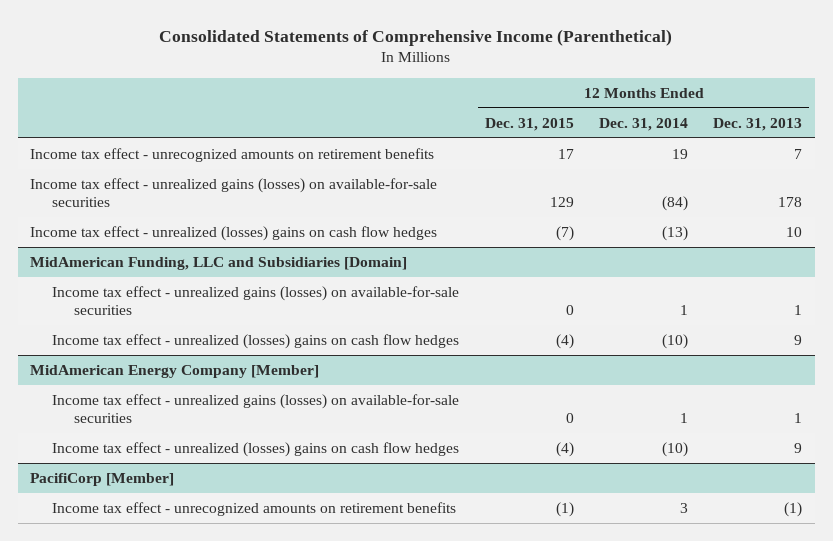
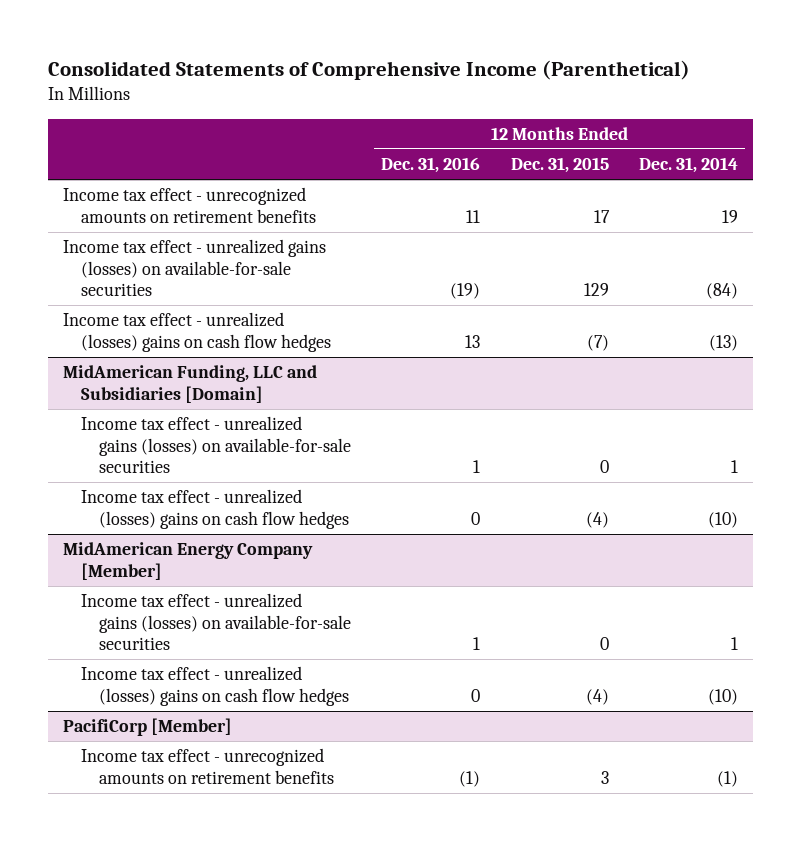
[713,117,803,131] Dec. 31, 2013 -> none
none -> [381,157,481,174] Dec. 31, 2016
[555,501,574,517] (1) -> [600,770,609,784] 3
[680,502,689,513] 3 -> [716,770,738,787] (1)

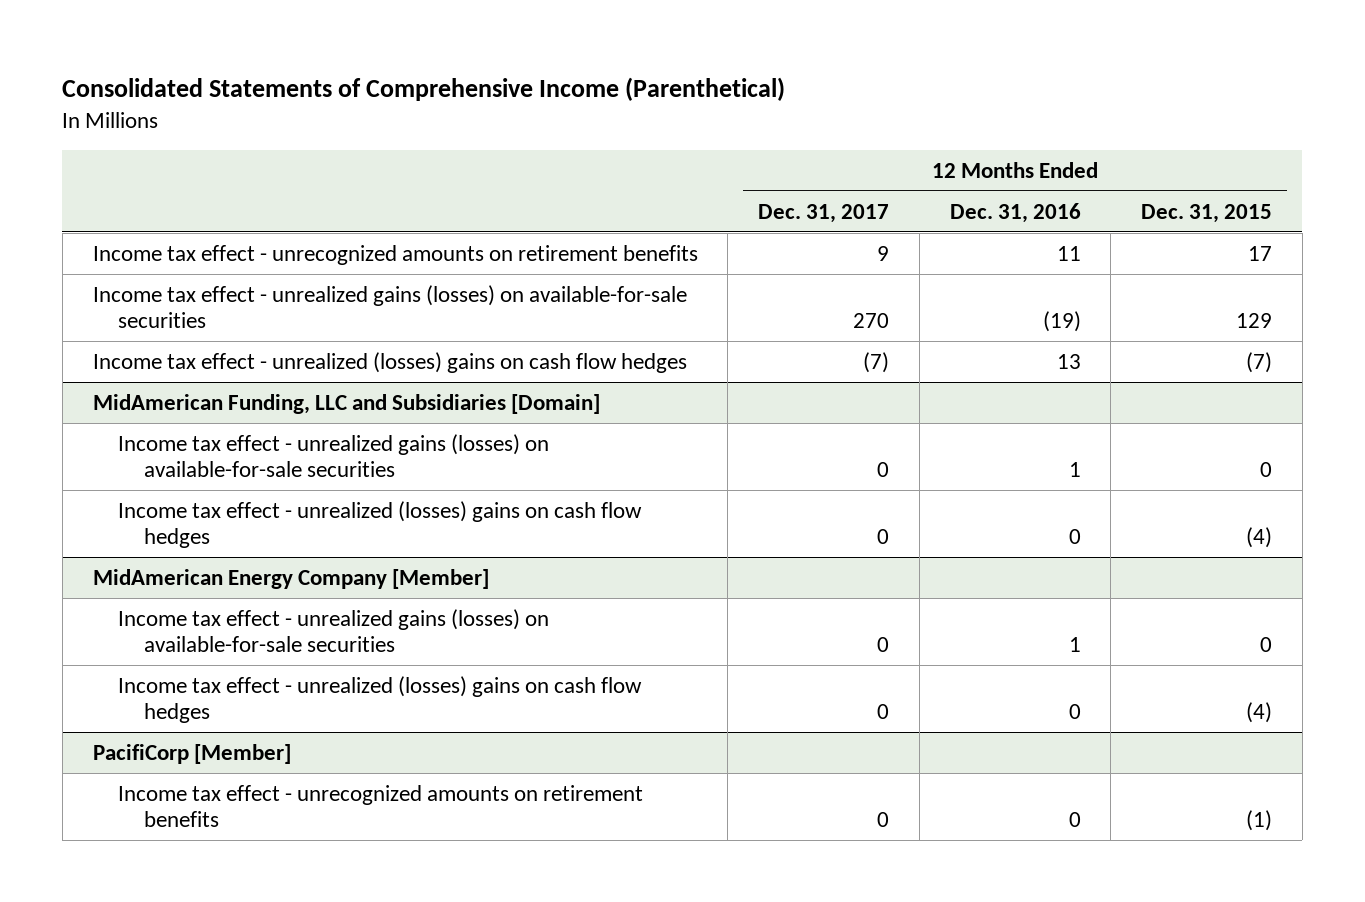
[638,157,738,174] Dec. 31, 2014 -> none
none -> [758,203,890,223] Dec. 31, 2017
[459,770,481,787] (1) -> [1068,812,1081,828] 0
[600,770,609,784] 3 -> [1246,810,1273,832] (1)

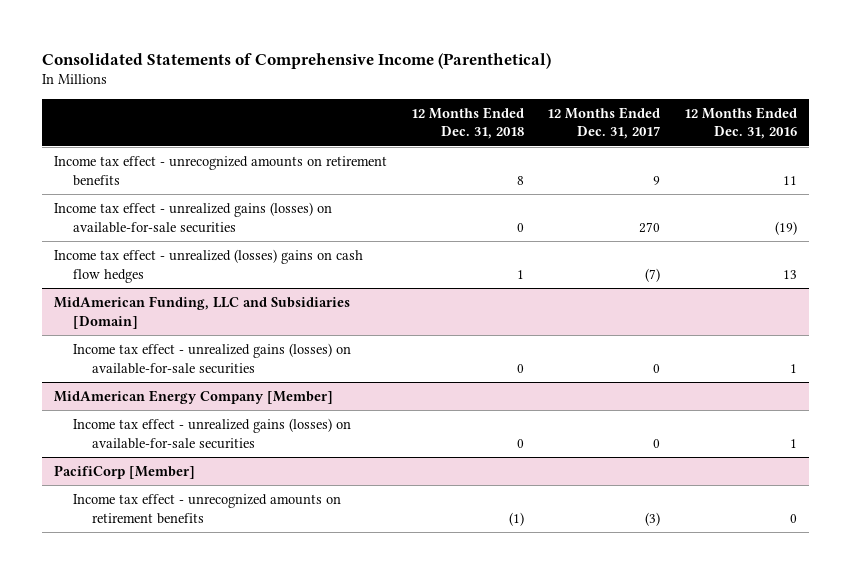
[1141,203,1273,223] Dec. 31, 2015 -> none
none -> [410,106,524,140] 12 Months Ended Dec. 31, 2018
[118,500,643,549] Income tax effect - unrealized (losses) gains on cash flow hedges -> none
[118,675,643,724] Income tax effect - unrealized (losses) gains on cash flow hedges -> none
[877,812,890,828] 0 -> [645,511,661,526] (3)

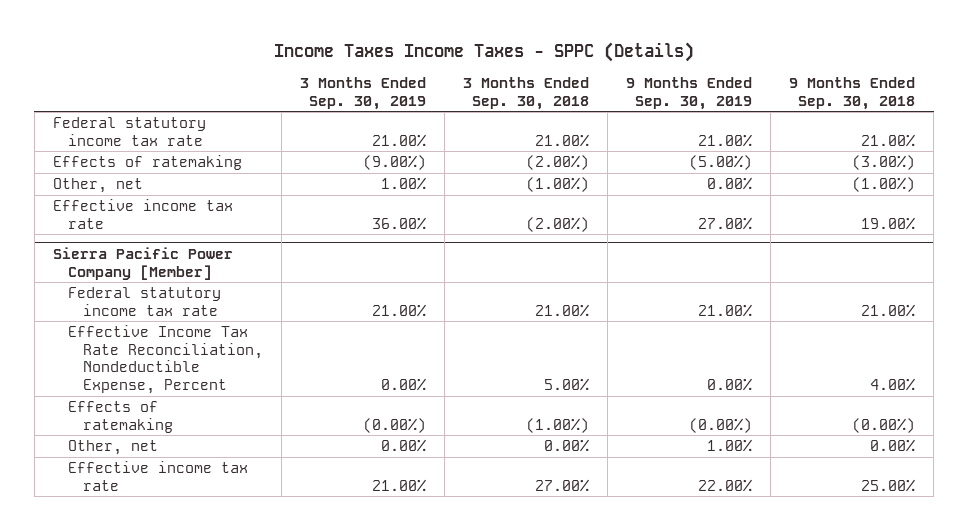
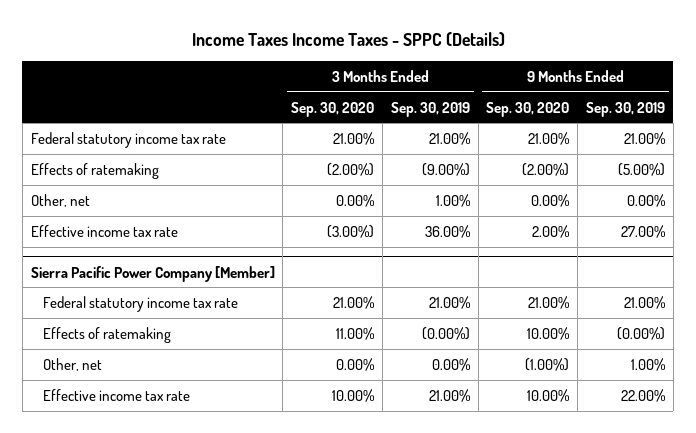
[463,76,590,110] 3 Months Ended Sep. 30, 2018 -> none
[789,76,916,110] 9 Months Ended Sep. 30, 2018 -> none
none -> [291,101,375,117] Sep. 30, 2020
none -> [486,101,570,117] Sep. 30, 2020
[67,324,263,395] Effective Income Tax Rate Reconciliation, Nondeductible Expense, Percent -> none

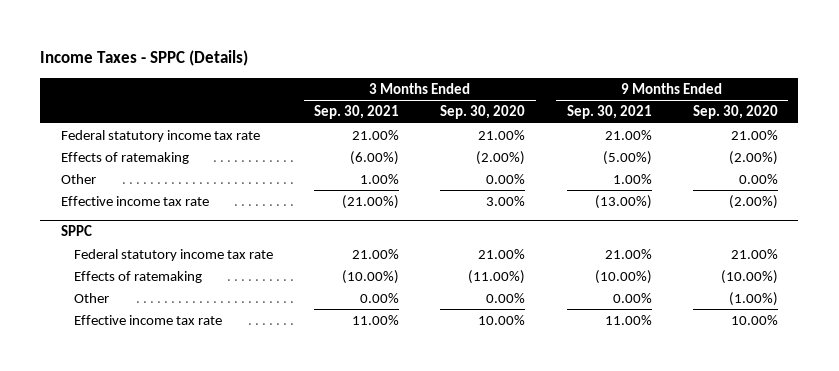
[191,31,505,46] Income Taxes Income Taxes - SPPC (Details) -> [40,50,249,67] Income Taxes - SPPC (Details)
[390,101,470,117] Sep. 30, 2019 -> none
[586,101,666,117] Sep. 30, 2019 -> none
none -> [314,105,400,120] Sep. 30, 2021
none -> [566,105,652,120] Sep. 30, 2021
[30,193,90,207] Other, net -> [61,173,97,184] Other
[327,224,375,238] (3.00%) -> [486,195,526,206] 3.00%
[532,224,570,238] 2.00% -> [728,194,778,209] (2.00%)
[30,265,275,282] Sierra Pacific Power Company [Member] -> [61,225,93,237] SPPC
[336,326,375,340] 11.00% -> [468,269,526,284] (11.00%)
[527,326,570,340] 10.00% -> [720,269,778,284] (10.00%)
[42,357,102,371] Other, net -> [74,292,110,303] Other

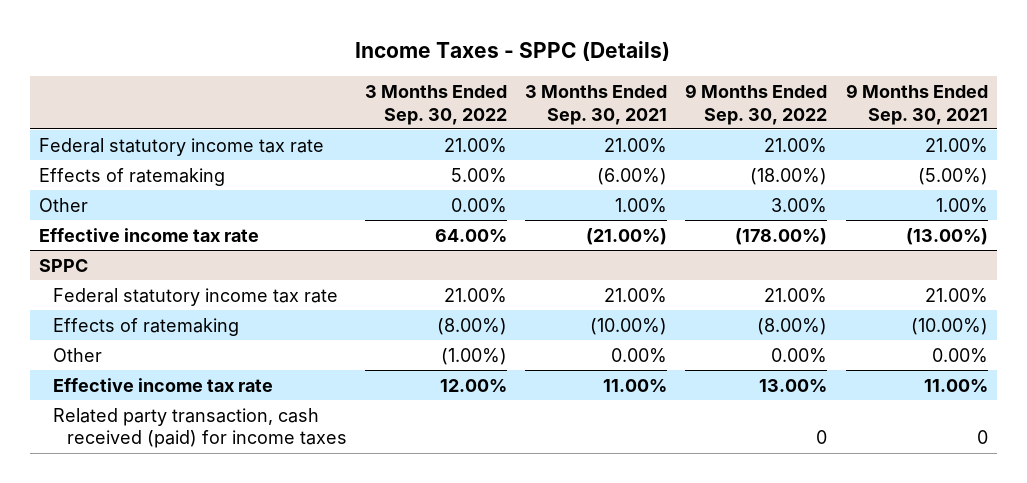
[440,105,526,120] Sep. 30, 2020 -> none
[692,105,778,120] Sep. 30, 2020 -> none
none -> [364,84,507,125] 3 Months Ended Sep. 30, 2022
none -> [685,83,828,125] 9 Months Ended Sep. 30, 2022
none -> [52,407,347,449] Related party transaction, cash received (paid) for income taxes

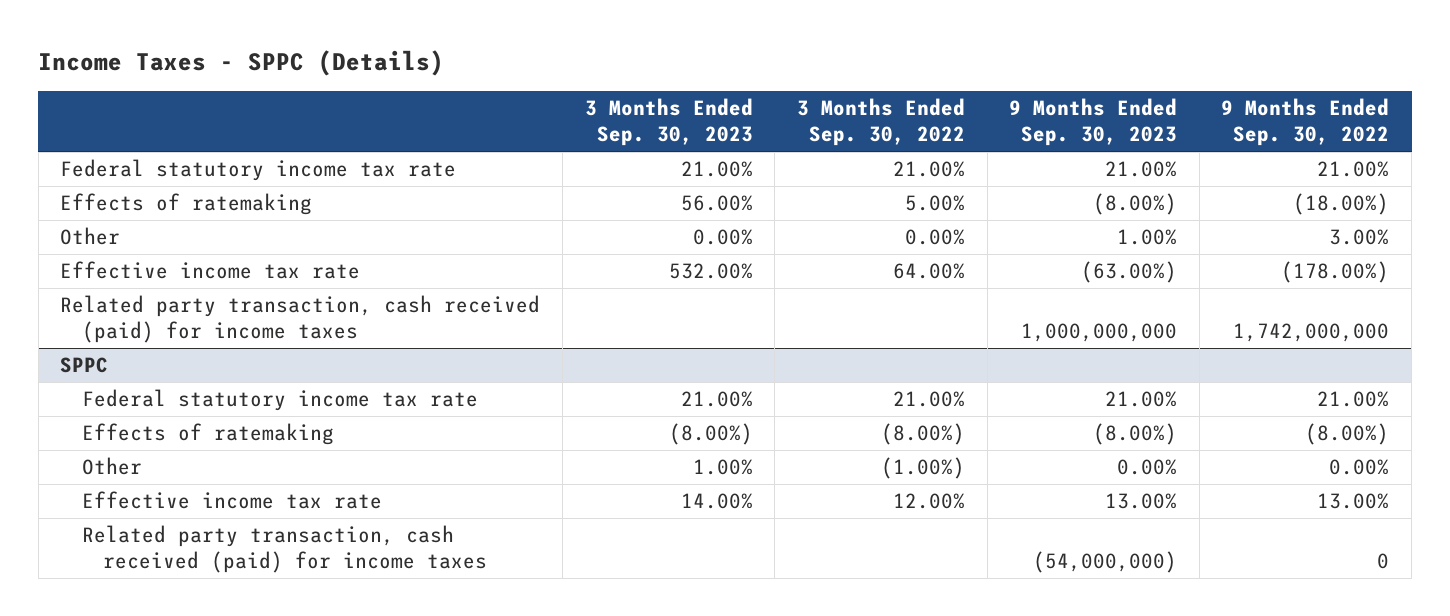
[525,84,668,125] 3 Months Ended Sep. 30, 2021 -> none
[845,83,988,125] 9 Months Ended Sep. 30, 2021 -> none
none -> [584,98,753,147] 3 Months Ended Sep. 30, 2023
none -> [1009,98,1178,147] 9 Months Ended Sep. 30, 2023
none -> [60,295,541,344] Related party transaction, cash received (paid) for income taxes

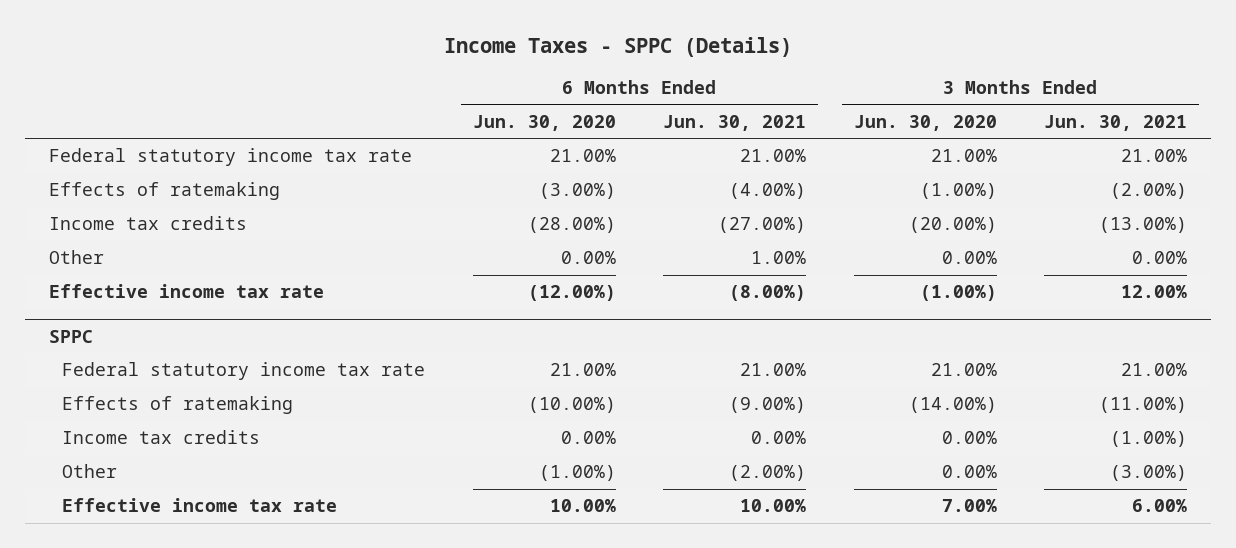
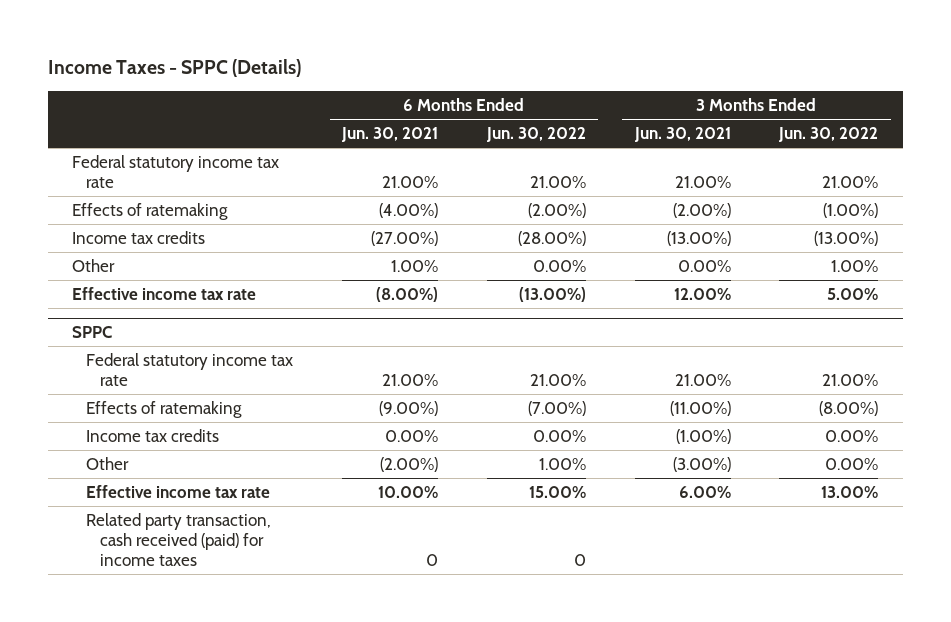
[472,114,616,131] Jun. 30, 2020 -> none
[853,114,997,131] Jun. 30, 2020 -> none
none -> [485,127,586,143] Jun. 30, 2022
none -> [778,127,879,143] Jun. 30, 2022
none -> [86,512,272,567] Related party transaction, cash received (paid) for income taxes

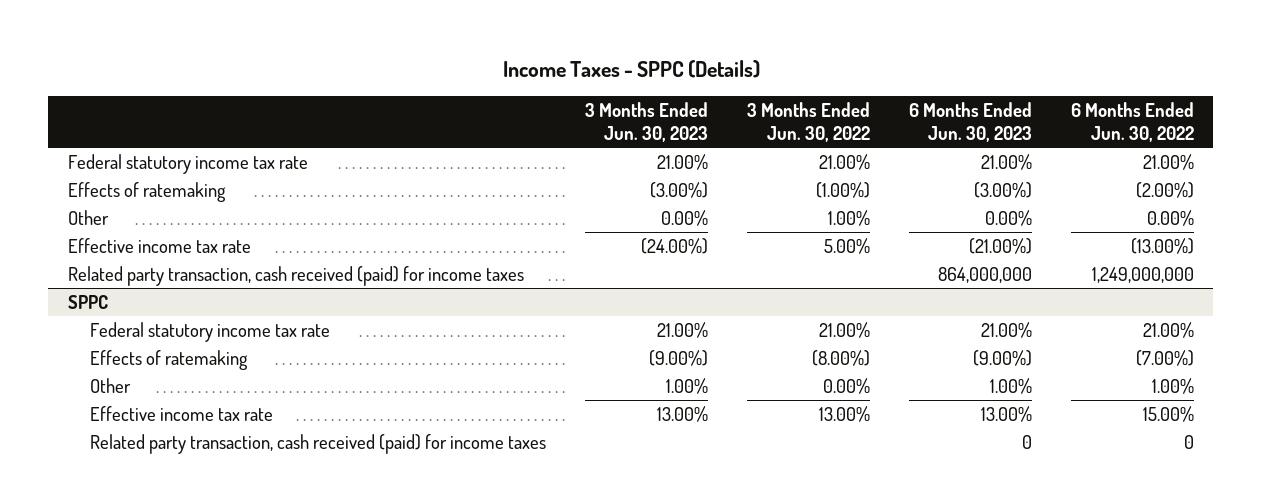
[340,127,438,143] Jun. 30, 2021 -> none
[633,127,731,143] Jun. 30, 2021 -> none
none -> [584,101,708,143] 3 Months Ended Jun. 30, 2023
none -> [908,101,1032,143] 6 Months Ended Jun. 30, 2023
[72,230,206,244] Income tax credits -> none
none -> [67,265,524,286] Related party transaction, cash received (paid) for income taxes
[86,428,220,442] Income tax credits -> none

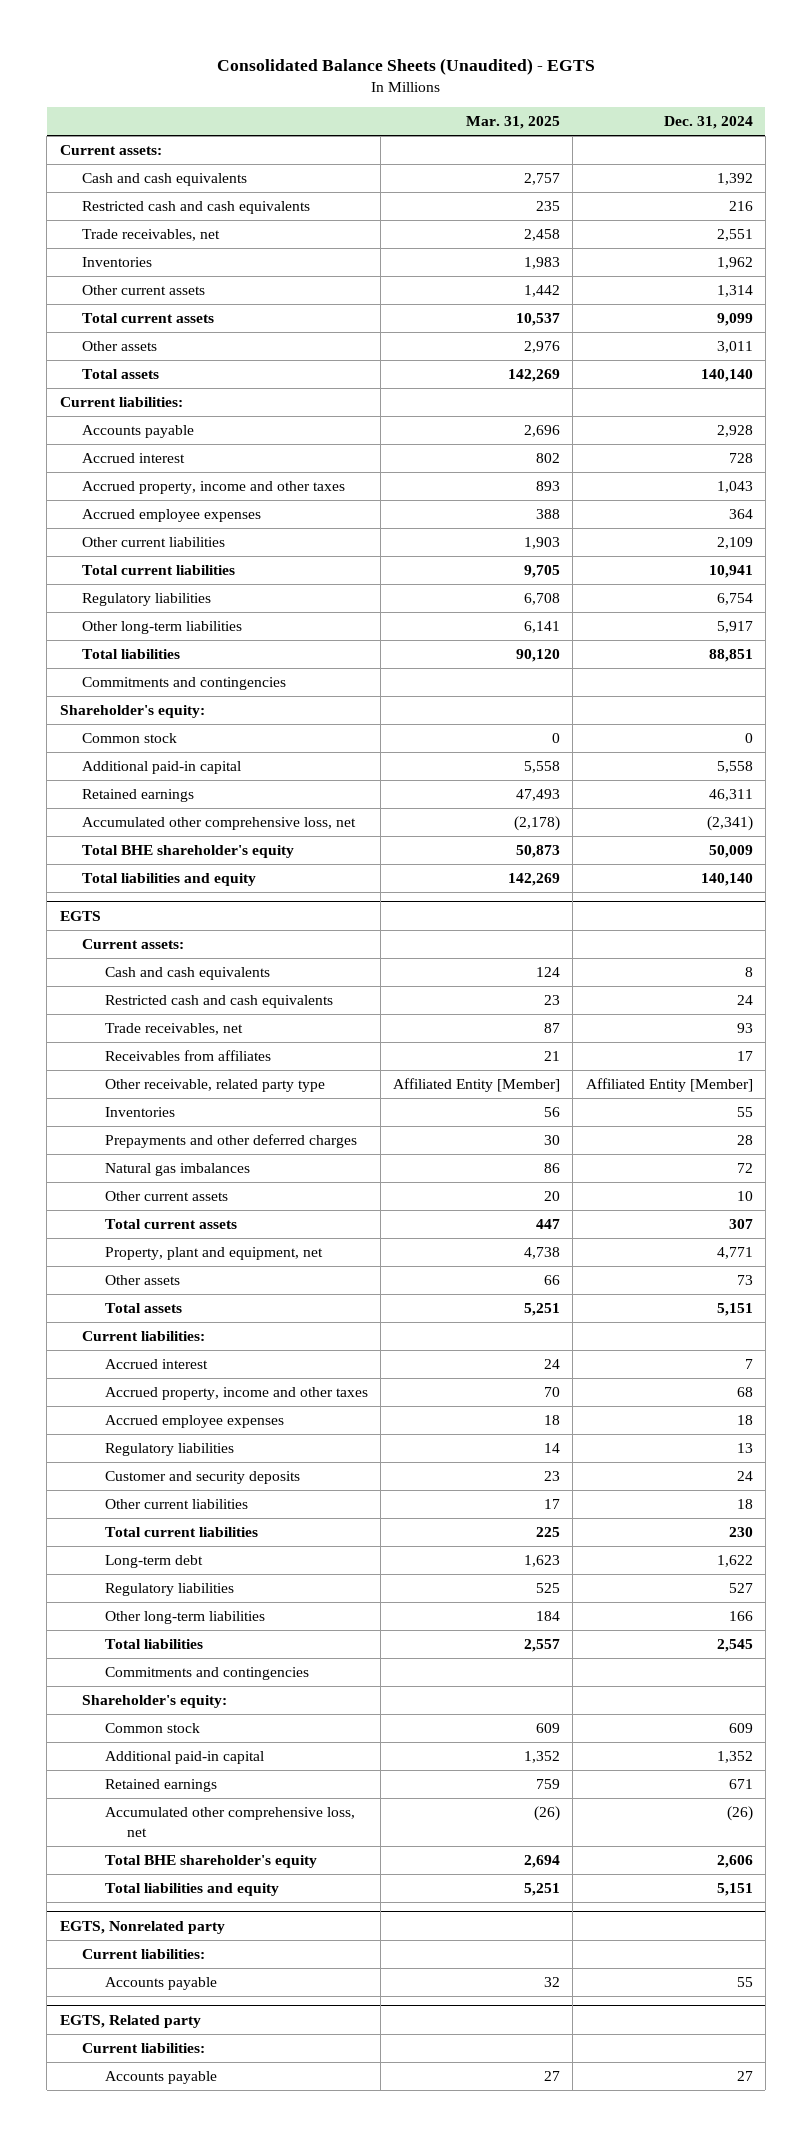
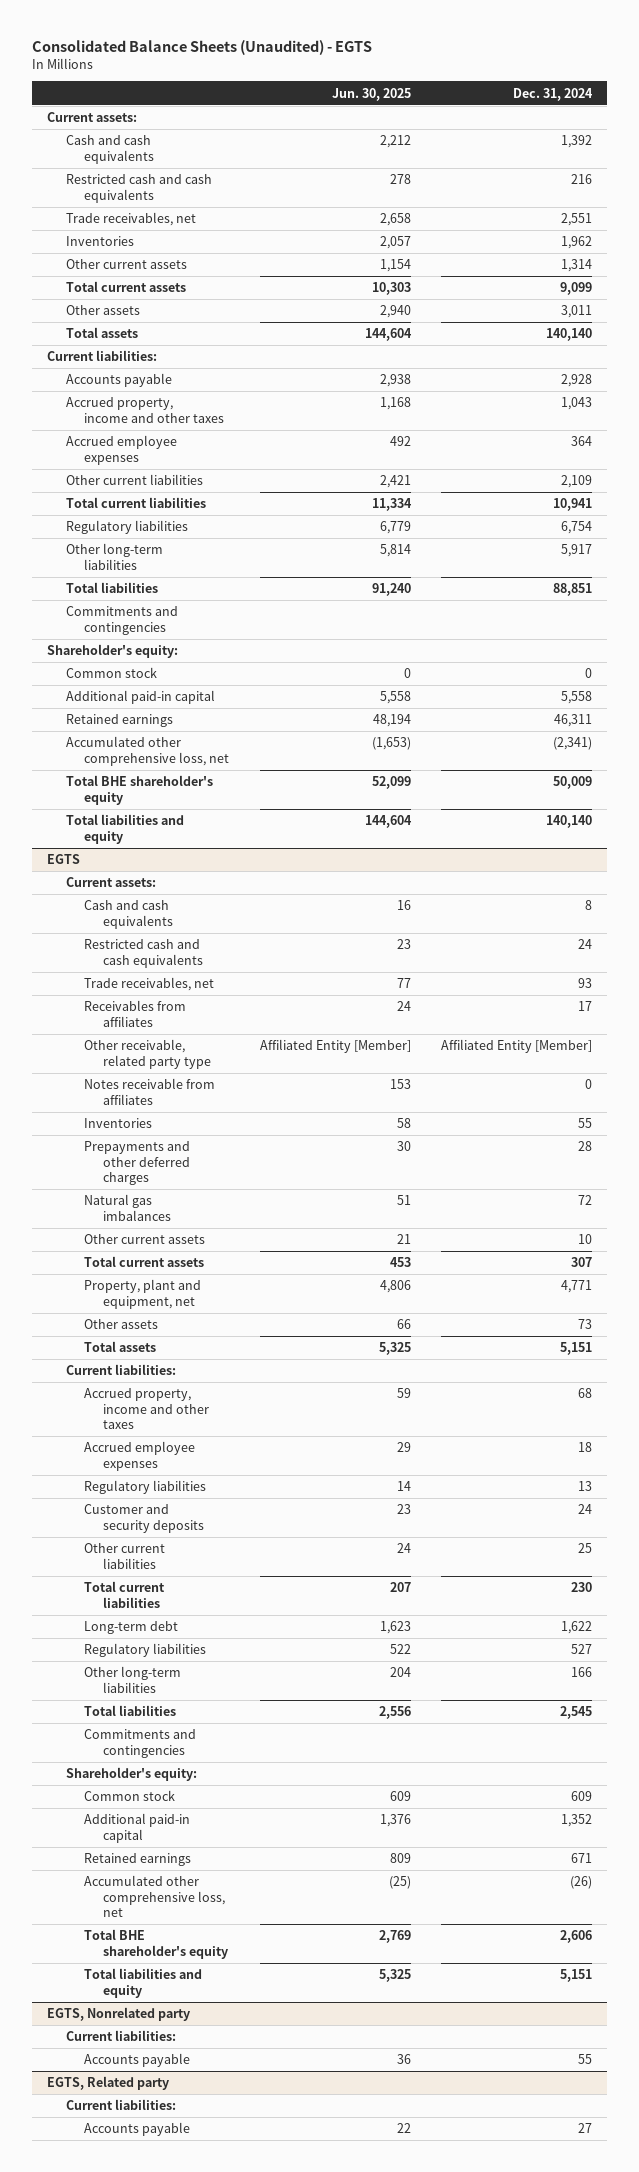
[466,116,561,130] Mar. 31, 2025 -> none
none -> [331,87,411,101] Jun. 30, 2025
[82,453,186,464] Accrued interest -> none
none -> [84,1078,216,1105] Notes receivable from affiliates
[104,1359,208,1370] Accrued interest -> none
[736,1499,753,1510] 18 -> [578,1543,593,1554] 25

